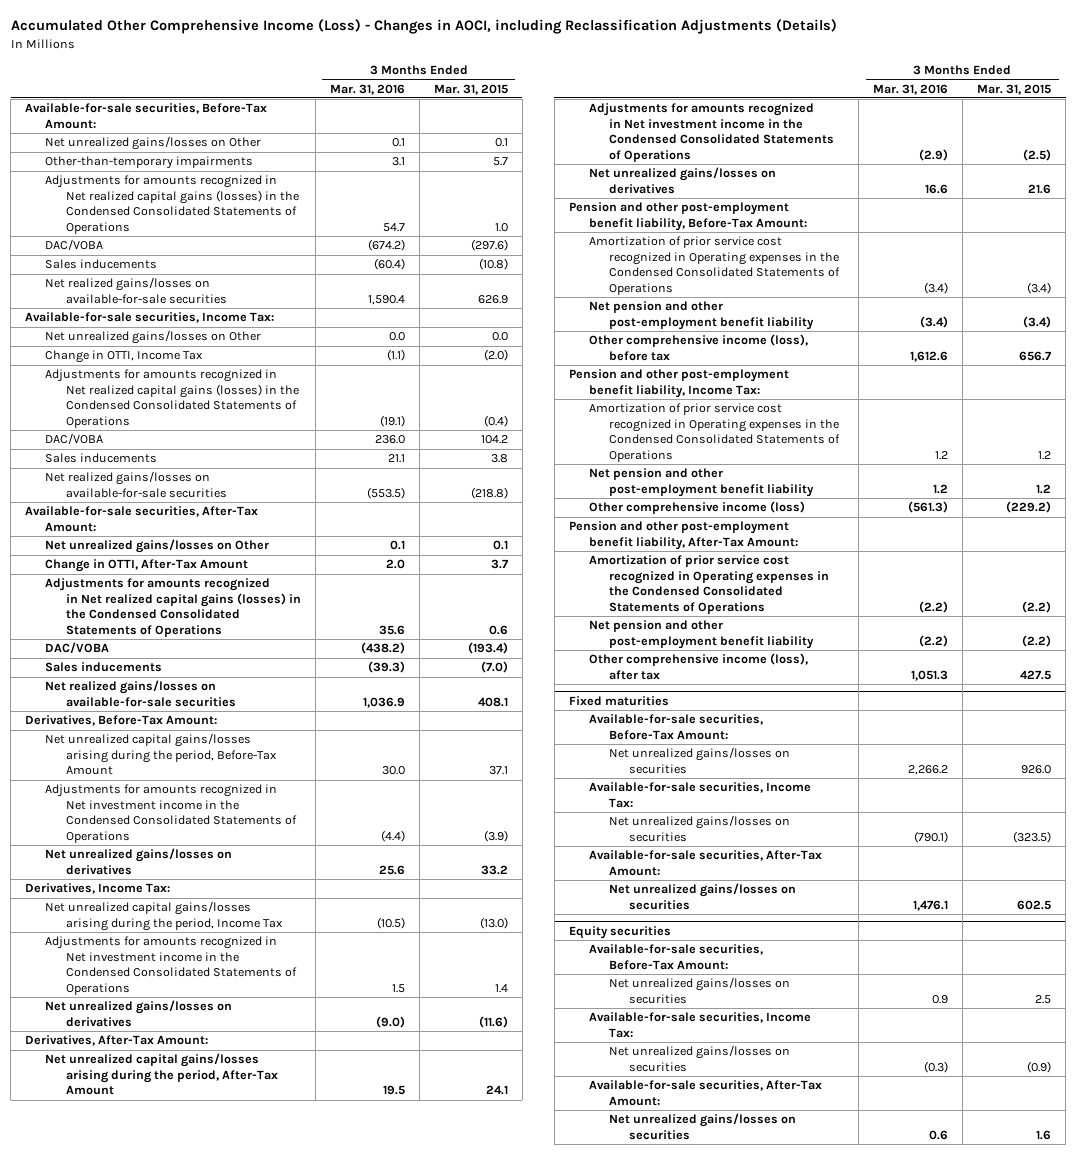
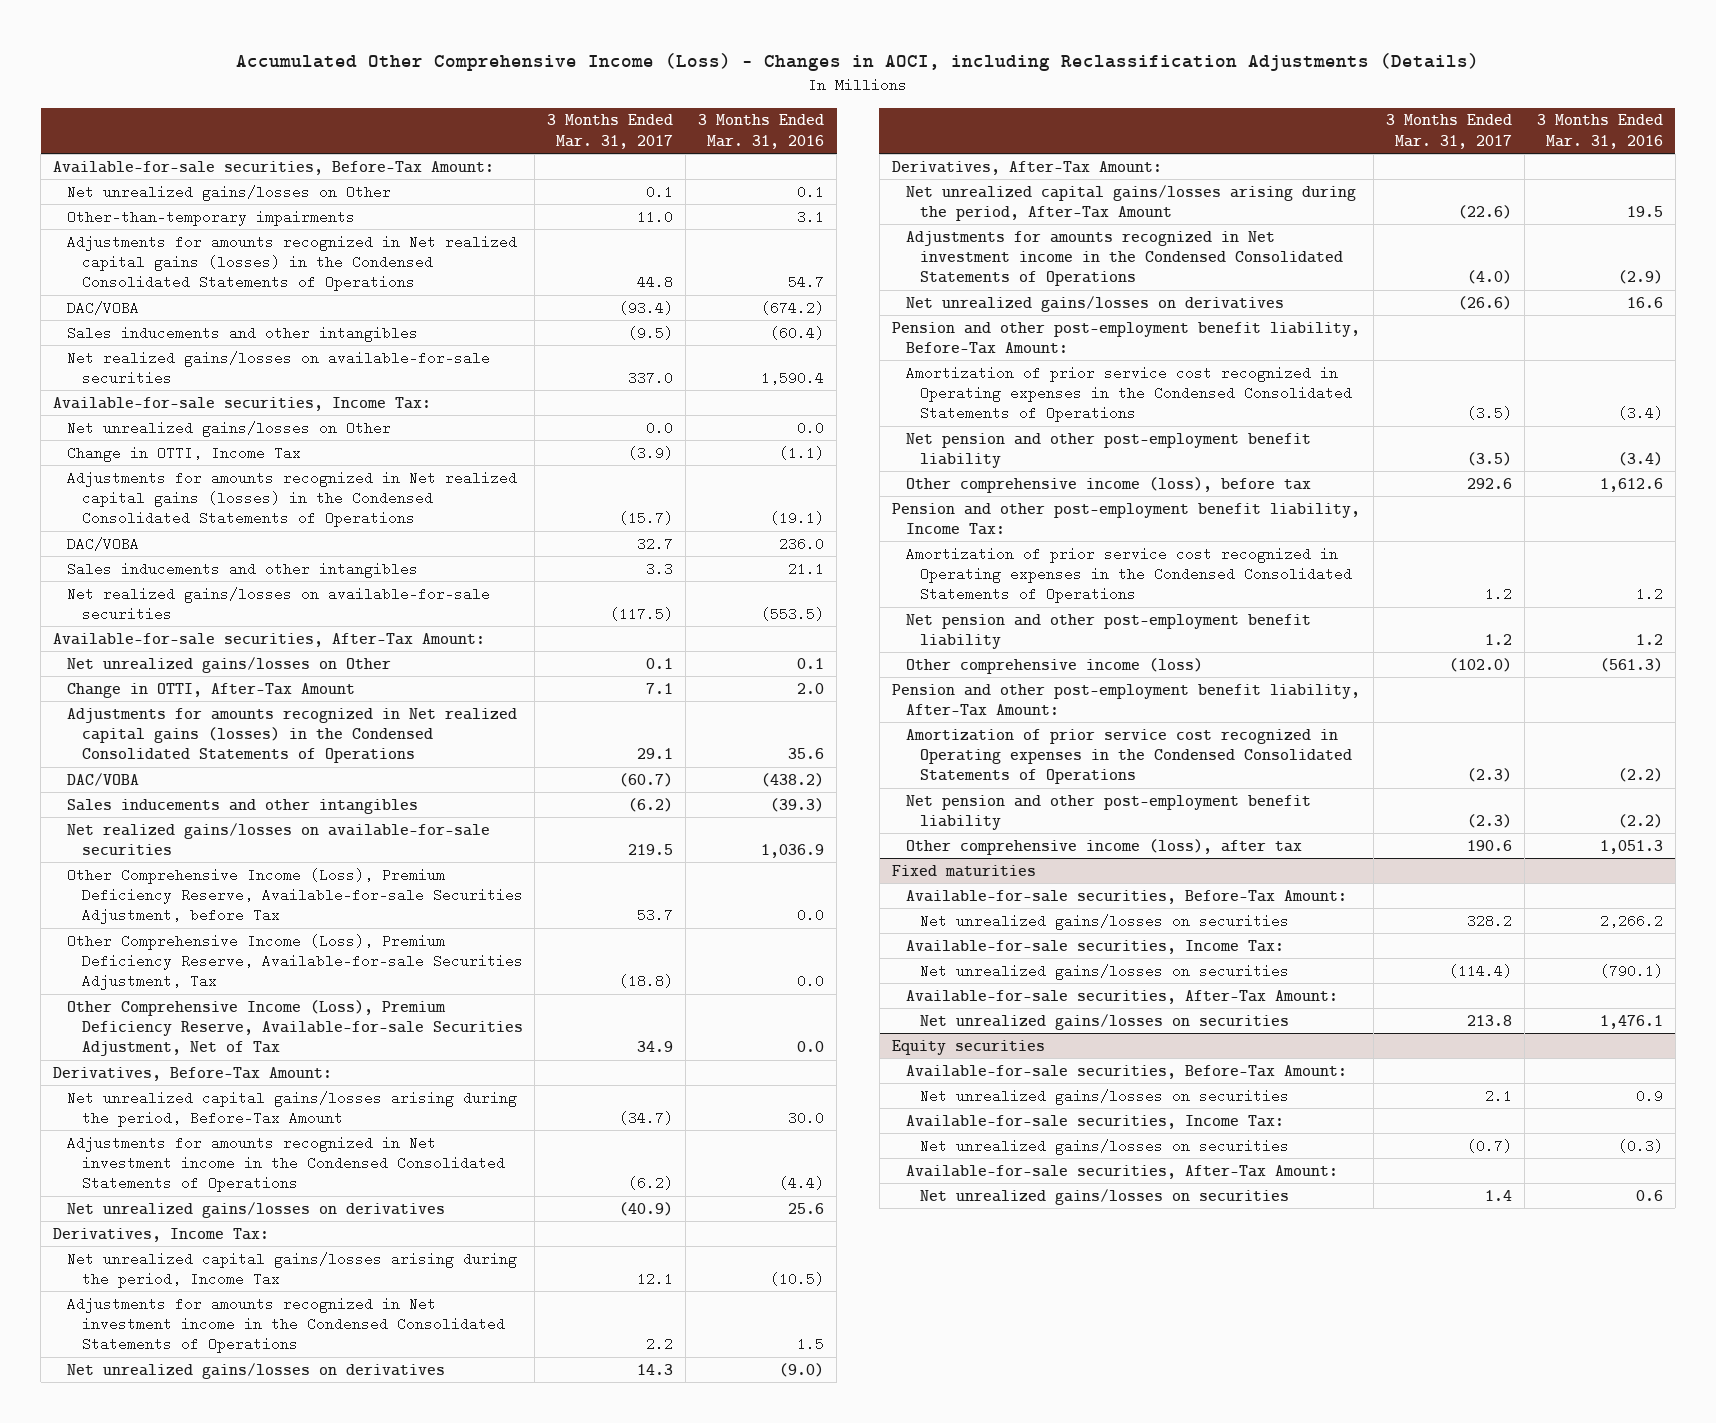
[433,83,508,95] Mar. 31, 2015 -> none
none -> [547,114,674,149] 3 Months Ended Mar. 31, 2017
[45,259,158,270] Sales inducements -> [67,325,419,342] Sales inducements and other intangibles
[45,453,158,464] Sales inducements -> [67,561,419,578] Sales inducements and other intangibles
[45,662,163,673] Sales inducements -> [67,798,419,814] Sales inducements and other intangibles
none -> [67,867,523,925] Other Comprehensive Income (Loss), Premium Deficiency Reserve, Available-for-sale Securities Adjustment, before Tax
none -> [67,933,523,991] Other Comprehensive Income (Loss), Premium Deficiency Reserve, Available-for-sale Securities Adjustment, Tax
none -> [67,999,523,1057] Other Comprehensive Income (Loss), Premium Deficiency Reserve, Available-for-sale Securities Adjustment, Net of Tax

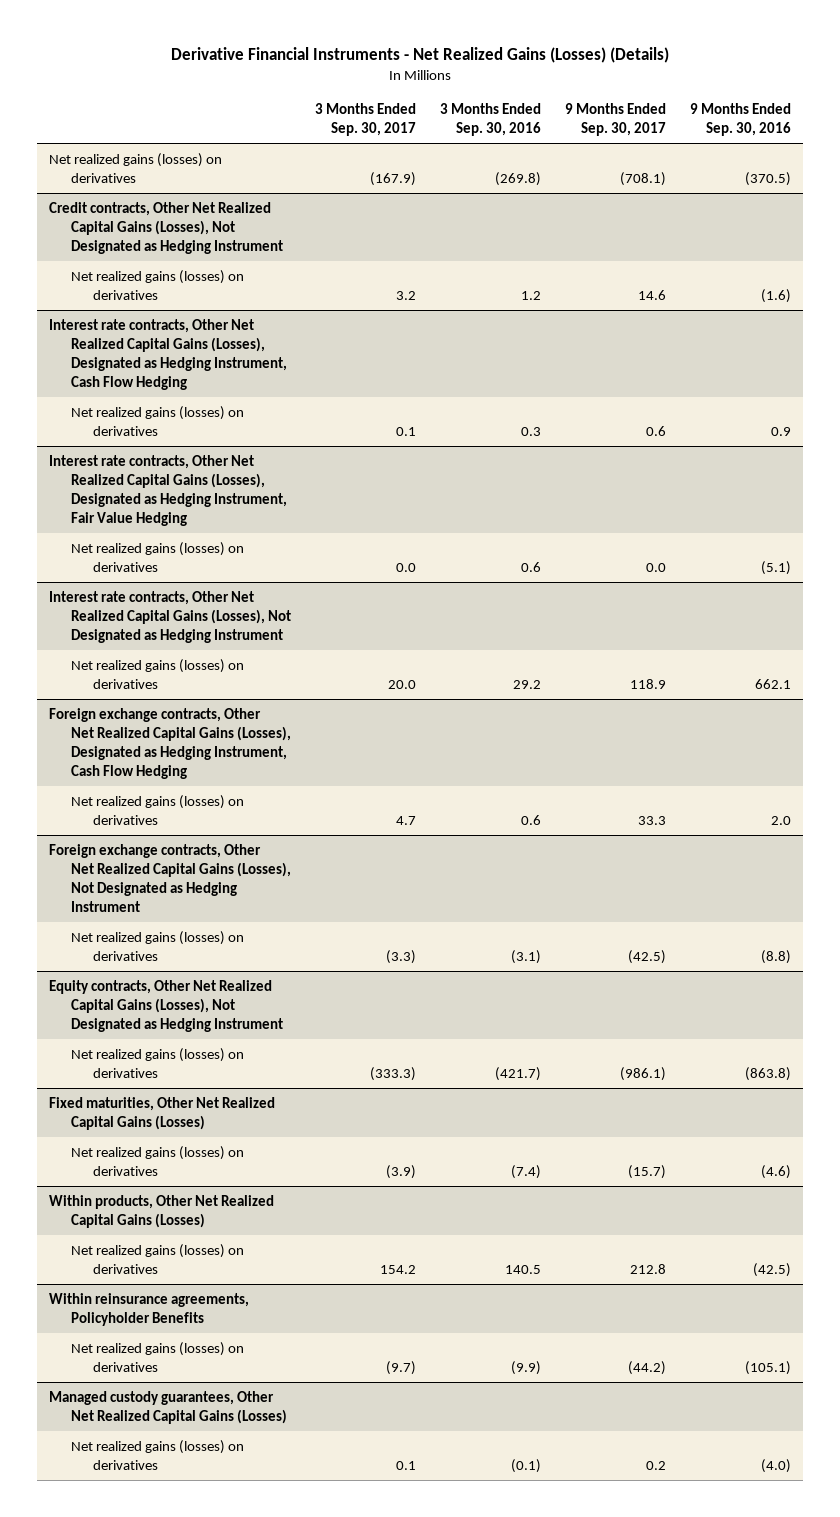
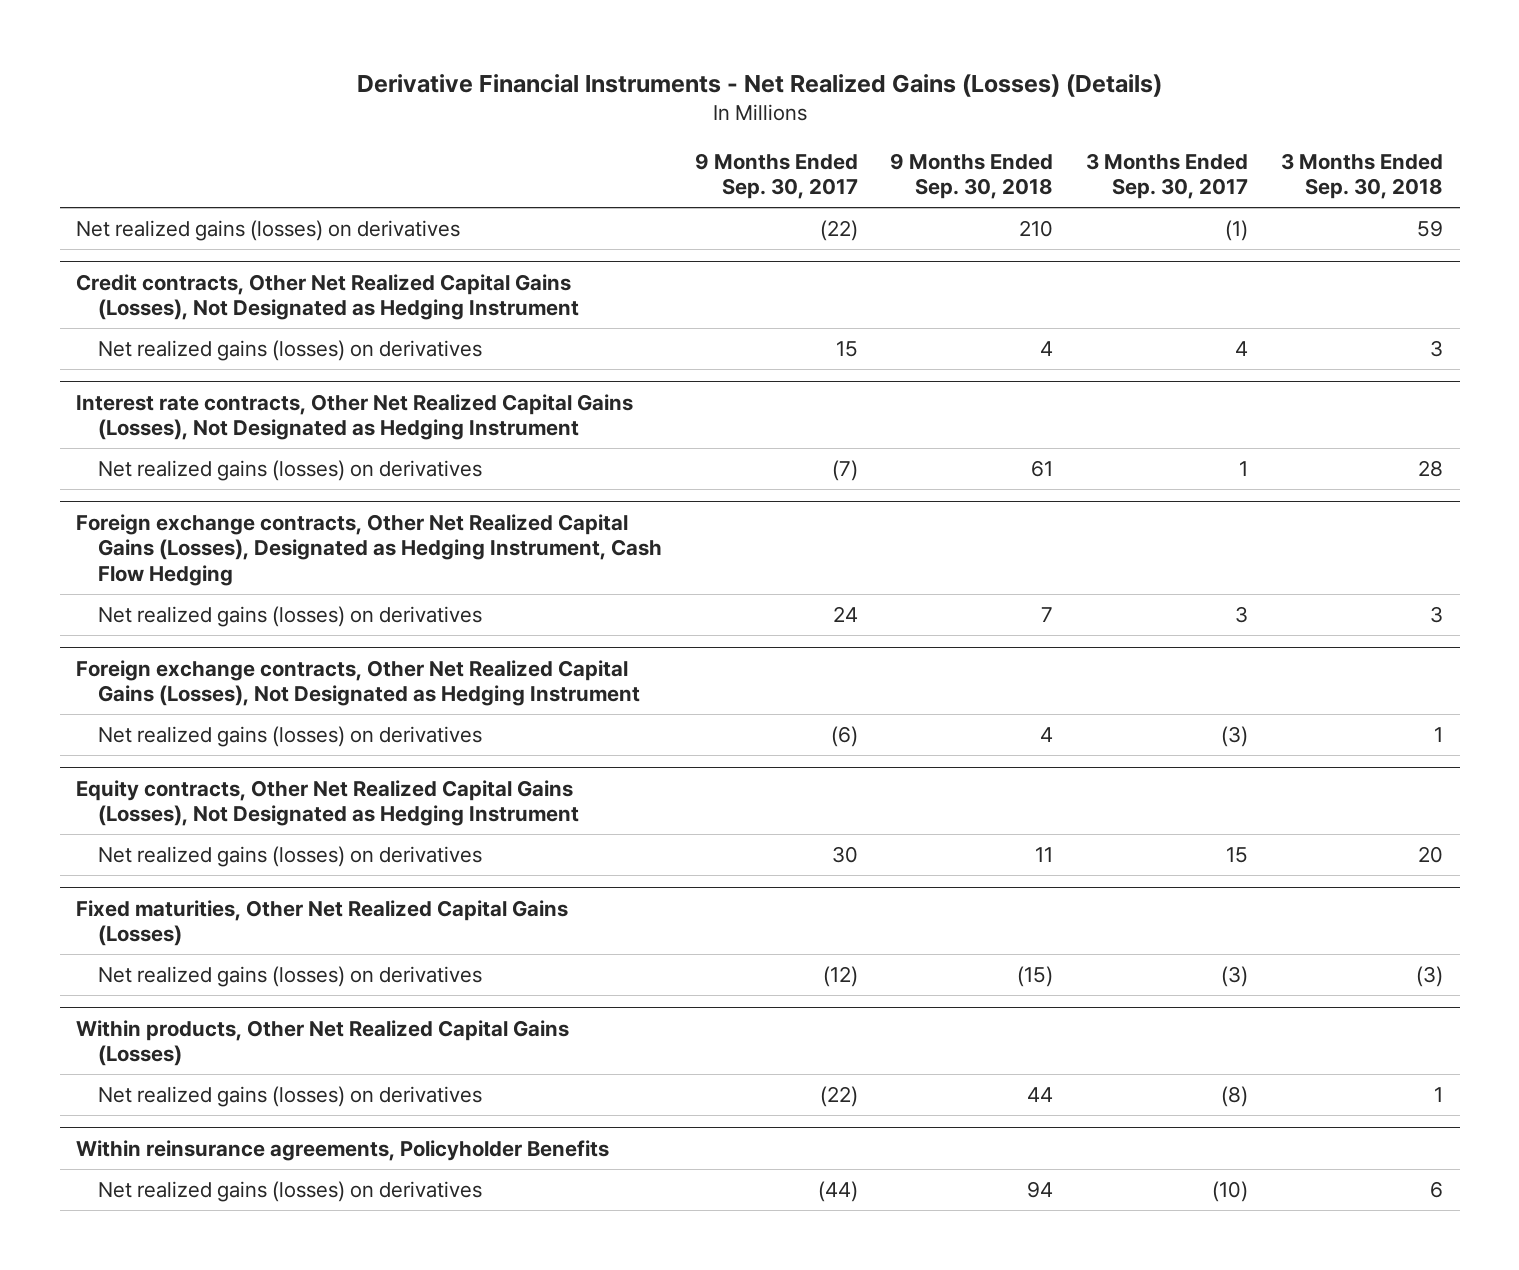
[440,103,542,137] 3 Months Ended Sep. 30, 2016 -> none
[689,103,791,137] 9 Months Ended Sep. 30, 2016 -> none
none -> [890,152,1054,200] 9 Months Ended Sep. 30, 2018
none -> [1281,152,1444,200] 3 Months Ended Sep. 30, 2018
[370,171,417,186] (167.9) -> [1225,219,1249,241] (1)
[619,171,666,186] (708.1) -> [819,219,858,241] (22)
[49,318,288,390] Interest rate contracts, Other Net Realized Capital Gains (Losses), Designated as Hedging Instrument, Cash Flow Hedging -> none
[71,405,245,436] Net realized gains (losses) on derivatives -> none
[49,454,288,526] Interest rate contracts, Other Net Realized Capital Gains (Losses), Designated as Hedging Instrument, Fair Value Hedging -> none
[71,541,245,572] Net realized gains (losses) on derivatives -> none
[396,290,417,300] 3.2 -> [1235,340,1249,356] 4
[637,289,666,300] 14.6 -> [835,340,858,357] 15
[388,679,417,689] 20.0 -> [1239,460,1249,476] 1
[629,678,666,689] 118.9 -> [831,459,858,481] (7)
[396,815,417,825] 4.7 -> [1235,605,1249,623] 3
[637,815,666,825] 33.3 -> [832,605,858,622] 24
[386,949,417,964] (3.3) -> [1221,725,1249,747] (3)
[627,949,666,964] (42.5) -> [830,725,858,747] (6)
[370,1066,417,1081] (333.3) -> [1226,846,1249,863] 15
[619,1066,666,1081] (986.1) -> [831,845,858,863] 30
[386,1164,417,1179] (3.9) -> [1221,965,1249,987] (3)
[627,1164,666,1179] (15.7) -> [822,965,858,987] (12)
[380,1264,417,1274] 154.2 -> [1221,1085,1249,1107] (8)
[629,1263,666,1274] 212.8 -> [819,1085,858,1107] (22)
[49,1390,288,1424] Managed custody guarantees, Other Net Realized Capital Gains (Losses) -> none
[71,1439,245,1470] Net realized gains (losses) on derivatives -> none
[386,1360,417,1375] (9.7) -> [1212,1180,1249,1202] (10)
[627,1360,666,1375] (44.2) -> [817,1180,858,1202] (44)

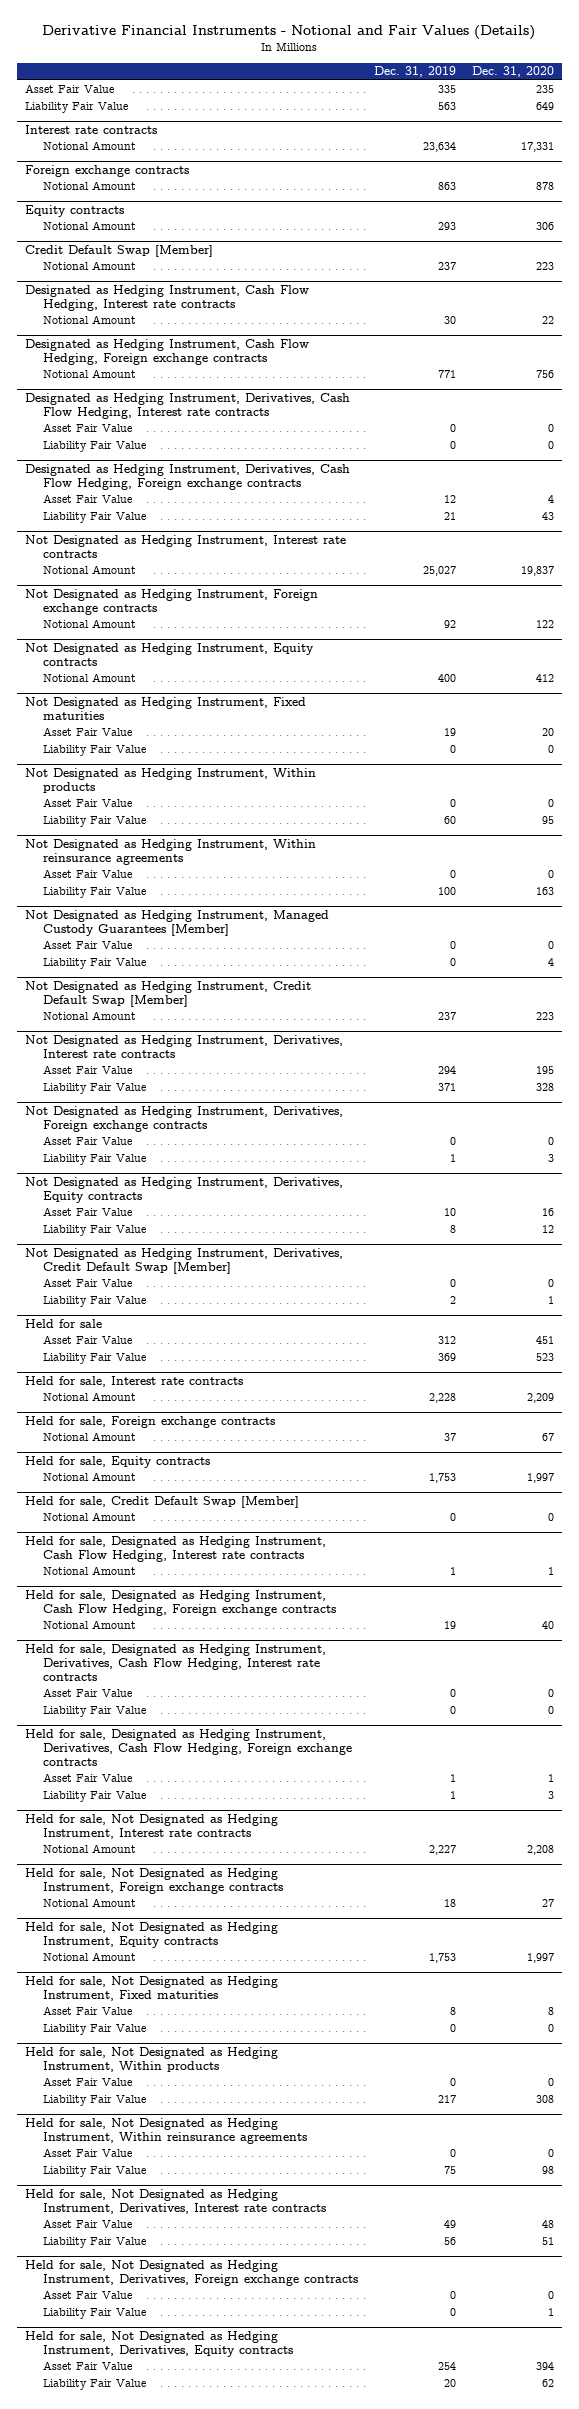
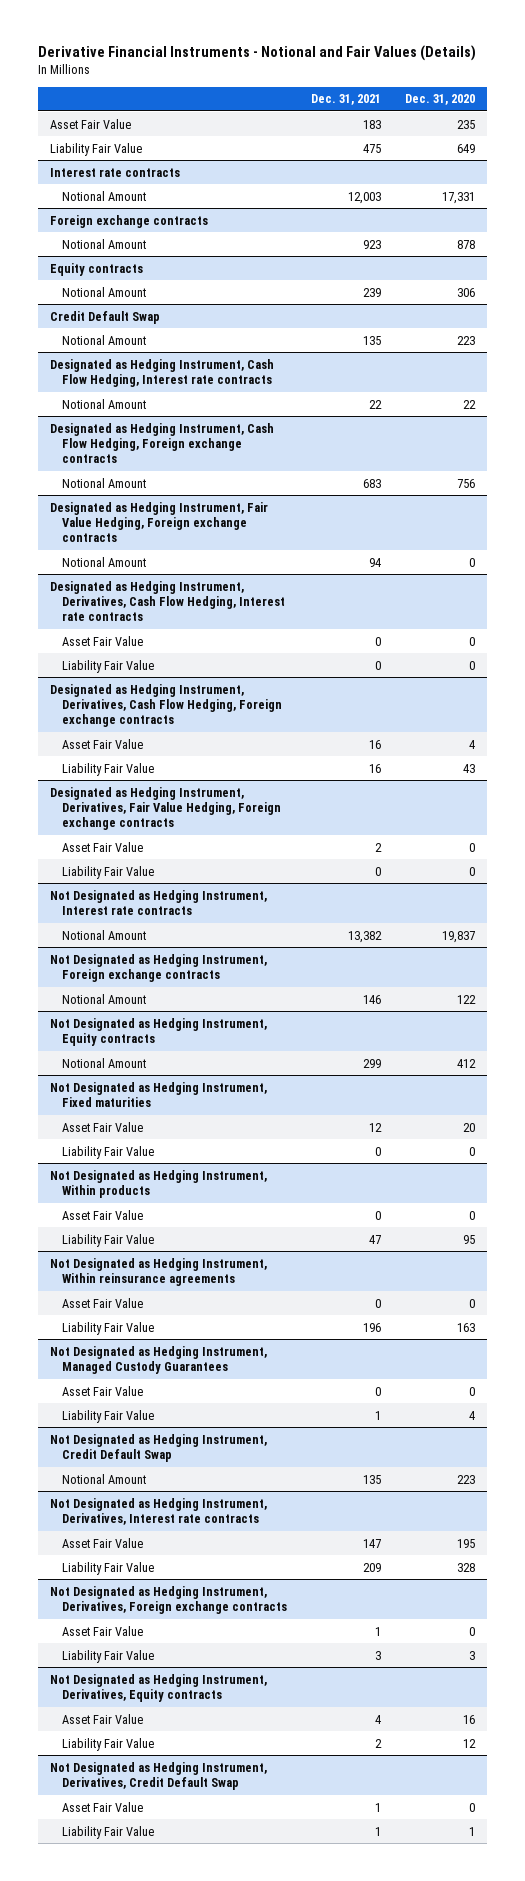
[374,66,457,78] Dec. 31, 2019 -> none
none -> [310,94,381,106] Dec. 31, 2021
[24,245,213,258] Credit Default Swap [Member] -> [49,310,160,324] Credit Default Swap
none -> [49,501,268,543] Designated as Hedging Instrument, Fair Value Hedging, Foreign exchange contracts
none -> [61,556,146,567] Notional Amount
none -> [49,786,281,831] Designated as Hedging Instrument, Derivatives, Fair Value Hedging, Foreign exchange contracts
none -> [61,841,143,852] Asset Fair Value
none -> [61,865,154,879] Liability Fair Value
[24,910,329,936] Not Designated as Hedging Instrument, Managed Custody Guarantees [Member] -> [49,1345,267,1374] Not Designated as Hedging Instrument, Managed Custody Guarantees
[24,981,311,1007] Not Designated as Hedging Instrument, Credit Default Swap [Member] -> [49,1433,267,1462] Not Designated as Hedging Instrument, Credit Default Swap
[43,1278,133,1288] Asset Fair Value -> none
[43,1296,147,1308] Liability Fair Value -> none
[24,1319,102,1329] Held for sale -> none
[43,1335,133,1345] Asset Fair Value -> none
[43,1353,147,1365] Liability Fair Value -> none
[24,1376,243,1388] Held for sale, Interest rate contracts -> none
[43,1392,137,1402] Notional Amount -> none
[24,1416,275,1429] Held for sale, Foreign exchange contracts -> none
[43,1432,137,1442] Notional Amount -> none
[24,1456,210,1469] Held for sale, Equity contracts -> none
[43,1472,137,1482] Notional Amount -> none
[24,1496,299,1509] Held for sale, Credit Default Swap [Member] -> none
[43,1512,137,1522] Notional Amount -> none
[24,1536,326,1562] Held for sale, Designated as Hedging Instrument, Cash Flow Hedging, Interest rate contracts -> none
[43,1566,137,1576] Notional Amount -> none
[24,1590,337,1616] Held for sale, Designated as Hedging Instrument, Cash Flow Hedging, Foreign exchange contracts -> none
[43,1620,137,1630] Notional Amount -> none
[24,1644,326,1681] Held for sale, Designated as Hedging Instrument, Derivatives, Cash Flow Hedging, Interest rate contracts -> none
[43,1688,133,1698] Asset Fair Value -> none
[43,1706,147,1718] Liability Fair Value -> none
[24,1729,353,1766] Held for sale, Designated as Hedging Instrument, Derivatives, Cash Flow Hedging, Foreign exchange contracts -> none
[43,1773,133,1783] Asset Fair Value -> none
[43,1791,147,1803] Liability Fair Value -> none
[24,1814,278,1839] Held for sale, Not Designated as Hedging Instrument, Interest rate contracts -> none
[43,1844,137,1854] Notional Amount -> none
[24,1868,284,1894] Held for sale, Not Designated as Hedging Instrument, Foreign exchange contracts -> none
[43,1898,137,1908] Notional Amount -> none
[24,1922,278,1948] Held for sale, Not Designated as Hedging Instrument, Equity contracts -> none
[43,1952,137,1962] Notional Amount -> none
[24,1976,278,2001] Held for sale, Not Designated as Hedging Instrument, Fixed maturities -> none
[43,2006,133,2016] Asset Fair Value -> none
[43,2024,147,2036] Liability Fair Value -> none
[24,2047,278,2072] Held for sale, Not Designated as Hedging Instrument, Within products -> none
[43,2077,133,2087] Asset Fair Value -> none
[43,2095,147,2107] Liability Fair Value -> none
[24,2118,308,2144] Held for sale, Not Designated as Hedging Instrument, Within reinsurance agreements -> none
[43,2148,133,2158] Asset Fair Value -> none
[43,2166,147,2178] Liability Fair Value -> none
[24,2189,327,2214] Held for sale, Not Designated as Hedging Instrument, Derivatives, Interest rate contracts -> none
[43,2219,133,2229] Asset Fair Value -> none
[43,2237,147,2249] Liability Fair Value -> none
[24,2260,359,2286] Held for sale, Not Designated as Hedging Instrument, Derivatives, Foreign exchange contracts -> none
[24,1248,343,1274] Not Designated as Hedging Instrument, Derivatives, Credit Default Swap [Member] -> [49,1761,267,1790] Not Designated as Hedging Instrument, Derivatives, Credit Default Swap
[24,2331,294,2357] Held for sale, Not Designated as Hedging Instrument, Derivatives, Equity contracts -> none
[43,2361,133,2371] Asset Fair Value -> none
[43,2379,147,2391] Liability Fair Value -> none

